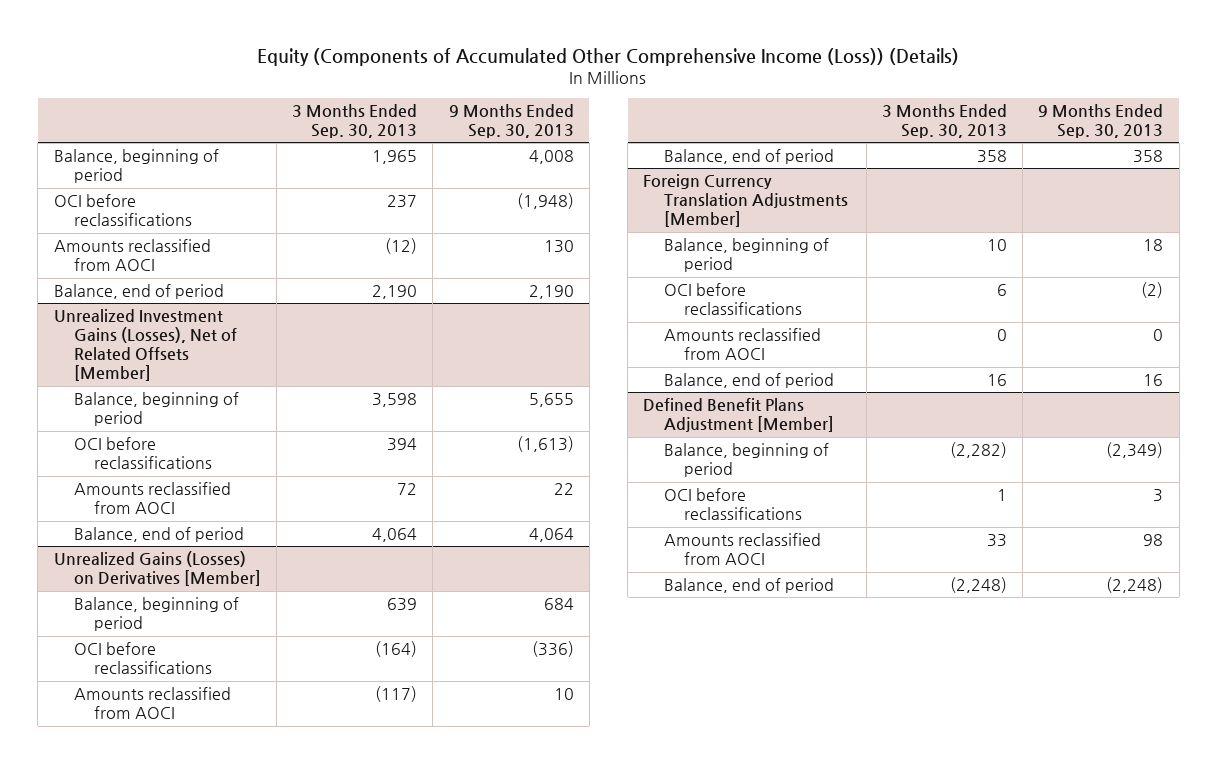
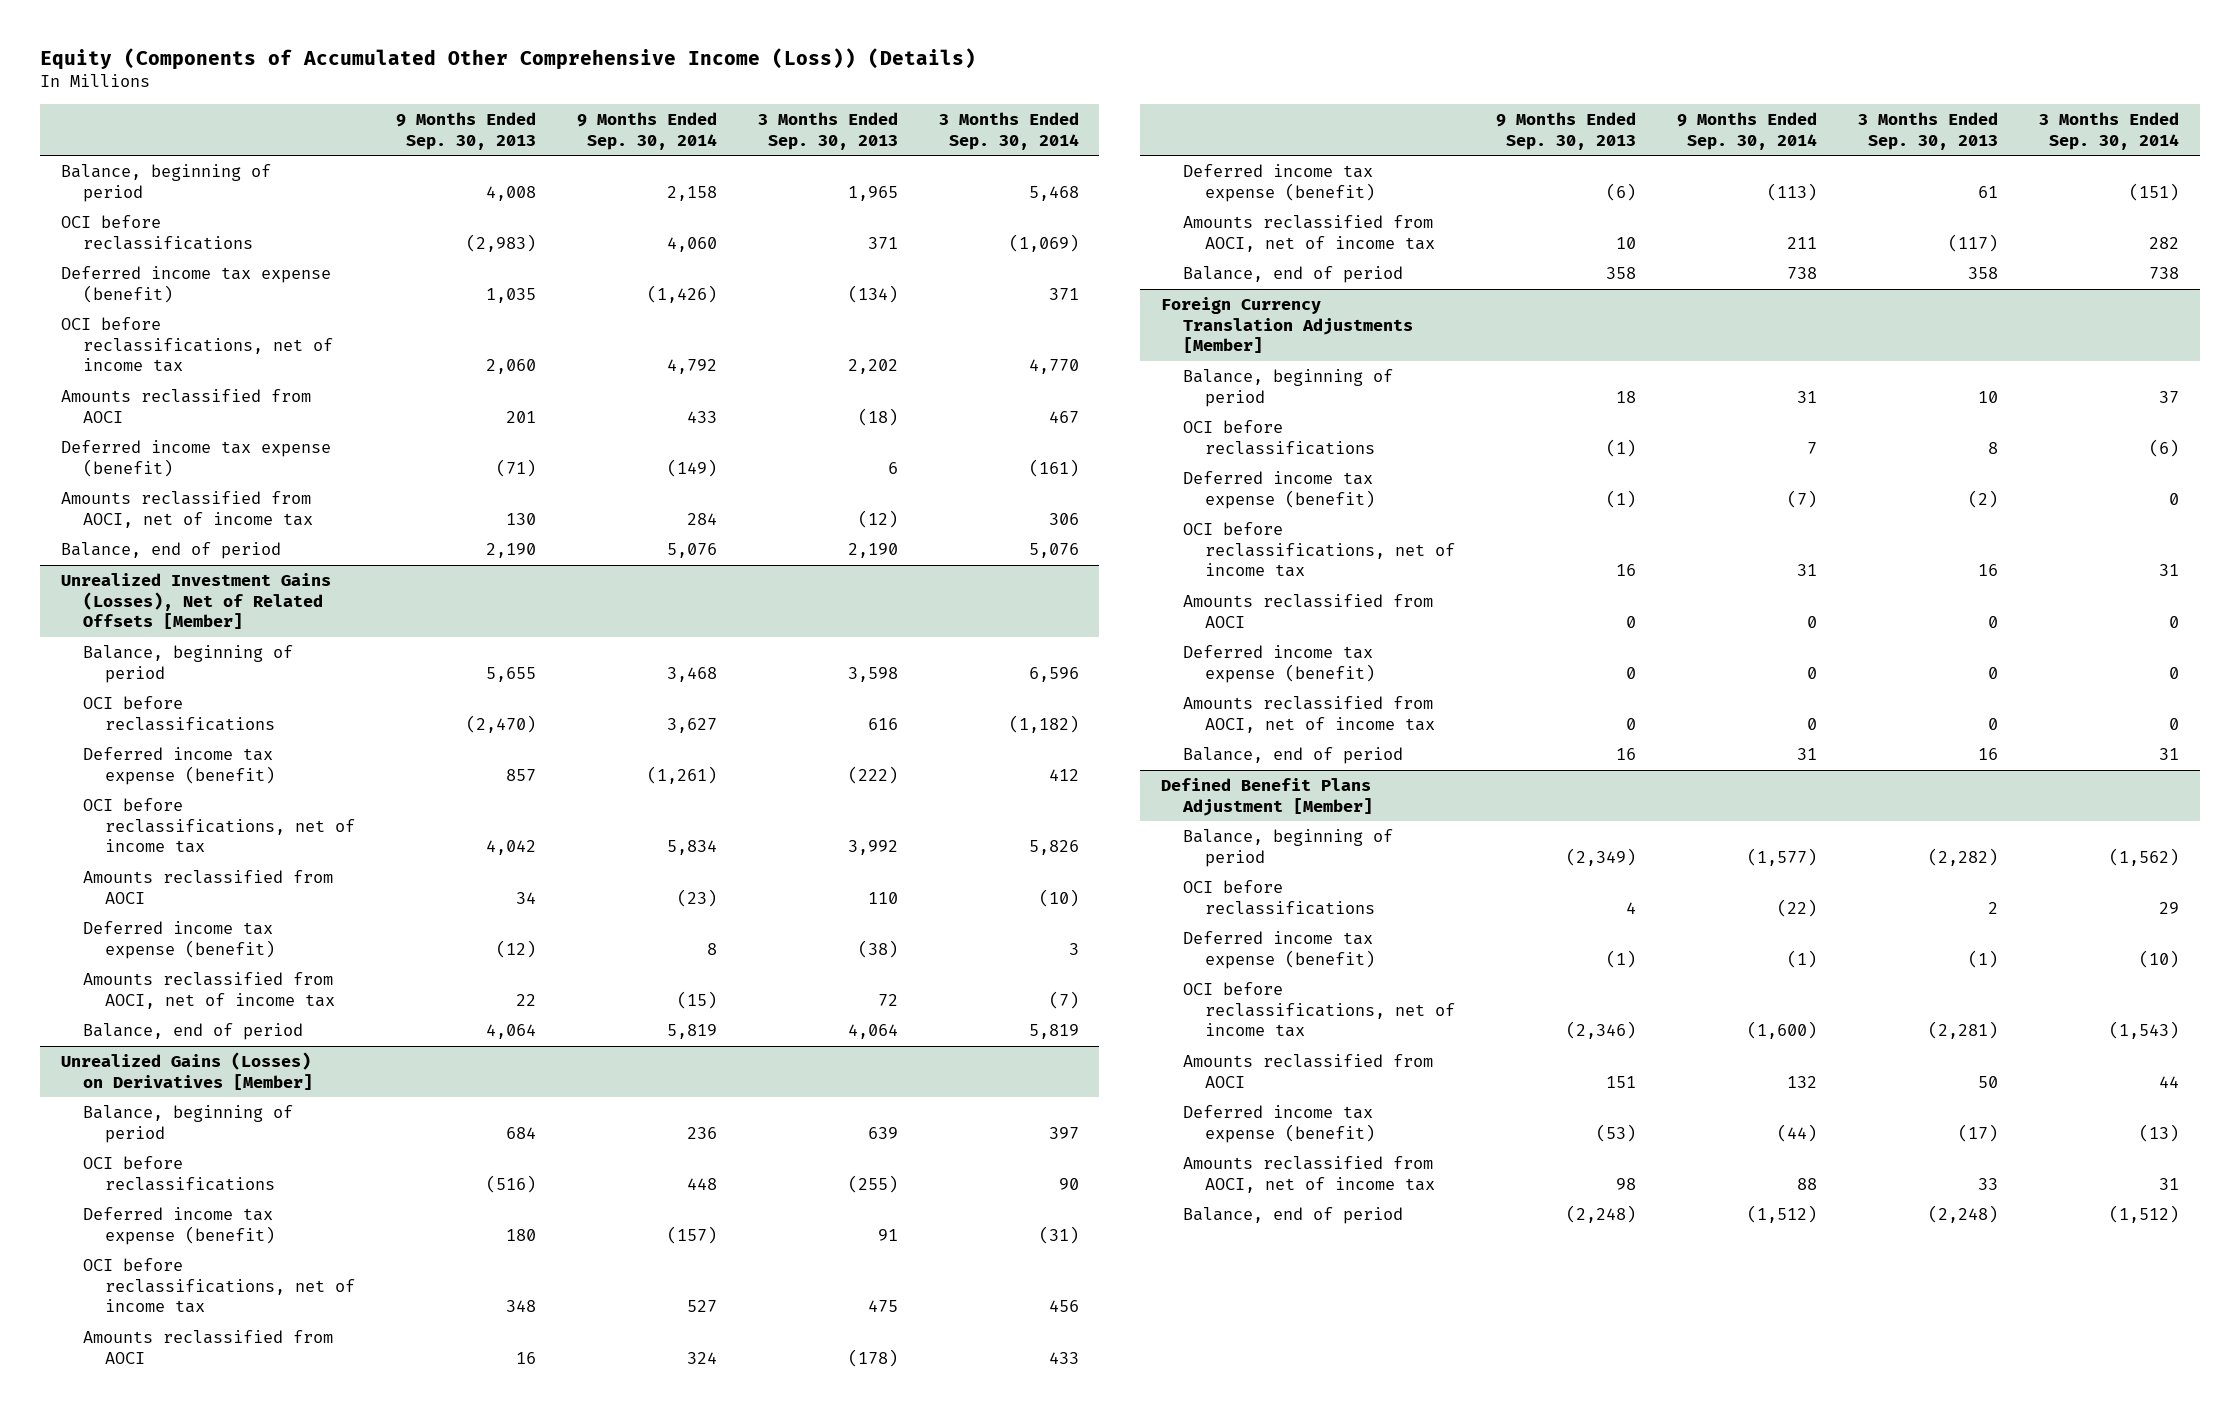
none -> [576,111,717,150] 9 Months Ended Sep. 30, 2014
none -> [938,111,1079,150] 3 Months Ended Sep. 30, 2014
[387,195,418,209] 237 -> [867,236,898,249] 371
[516,193,574,210] (1,948) -> [465,233,536,252] (2,983)
none -> [60,266,331,303] Deferred income tax expense (benefit)
none -> [60,317,333,373] OCI before reclassifications, net of income tax
[385,238,418,255] (12) -> [857,407,898,426] (18)
[543,240,574,254] 130 -> [505,410,536,423] 201
none -> [60,440,331,477] Deferred income tax expense (benefit)
none -> [60,491,313,528] Amounts reclassified from AOCI, net of income tax
[387,438,418,452] 394 -> [867,717,898,730] 616
[516,436,574,453] (1,613) -> [465,714,536,733] (2,470)
none -> [82,747,275,785] Deferred income tax expense (benefit)
none -> [82,798,355,854] OCI before reclassifications, net of income tax
[397,483,418,496] 72 -> [867,891,898,904] 110
[553,483,574,496] 22 -> [515,891,536,904] 34
none -> [82,921,275,959] Deferred income tax expense (benefit)
none -> [82,972,335,1009] Amounts reclassified from AOCI, net of income tax
[375,641,418,658] (164) -> [847,1174,898,1193] (255)
[531,641,574,658] (336) -> [485,1174,536,1193] (516)
none -> [82,1207,275,1245] Deferred income tax expense (benefit)
none -> [82,1258,355,1314] OCI before reclassifications, net of income tax
[375,686,418,703] (117) -> [847,1348,898,1367] (178)
[553,688,574,701] 10 -> [515,1351,536,1364] 16
none -> [1182,164,1376,202] Deferred income tax expense (benefit)
none -> [1182,215,1436,252] Amounts reclassified from AOCI, net of income tax
[997,284,1008,297] 6 -> [1988,441,1999,454] 8
[1141,282,1164,299] (2) -> [1606,438,1637,457] (1)
none -> [1182,471,1376,509] Deferred income tax expense (benefit)
none -> [1182,522,1456,578] OCI before reclassifications, net of income tax
none -> [1182,645,1376,683] Deferred income tax expense (benefit)
none -> [1182,696,1436,733] Amounts reclassified from AOCI, net of income tax
[997,489,1008,502] 1 -> [1988,901,1999,914] 2
[1153,489,1164,503] 3 -> [1626,901,1637,914] 4
none -> [1182,931,1376,969] Deferred income tax expense (benefit)
none -> [1182,982,1456,1038] OCI before reclassifications, net of income tax
[987,534,1008,548] 33 -> [1978,1075,1999,1088] 50
[1143,534,1164,547] 98 -> [1606,1075,1637,1088] 151
none -> [1182,1105,1376,1143] Deferred income tax expense (benefit)
none -> [1182,1156,1436,1193] Amounts reclassified from AOCI, net of income tax

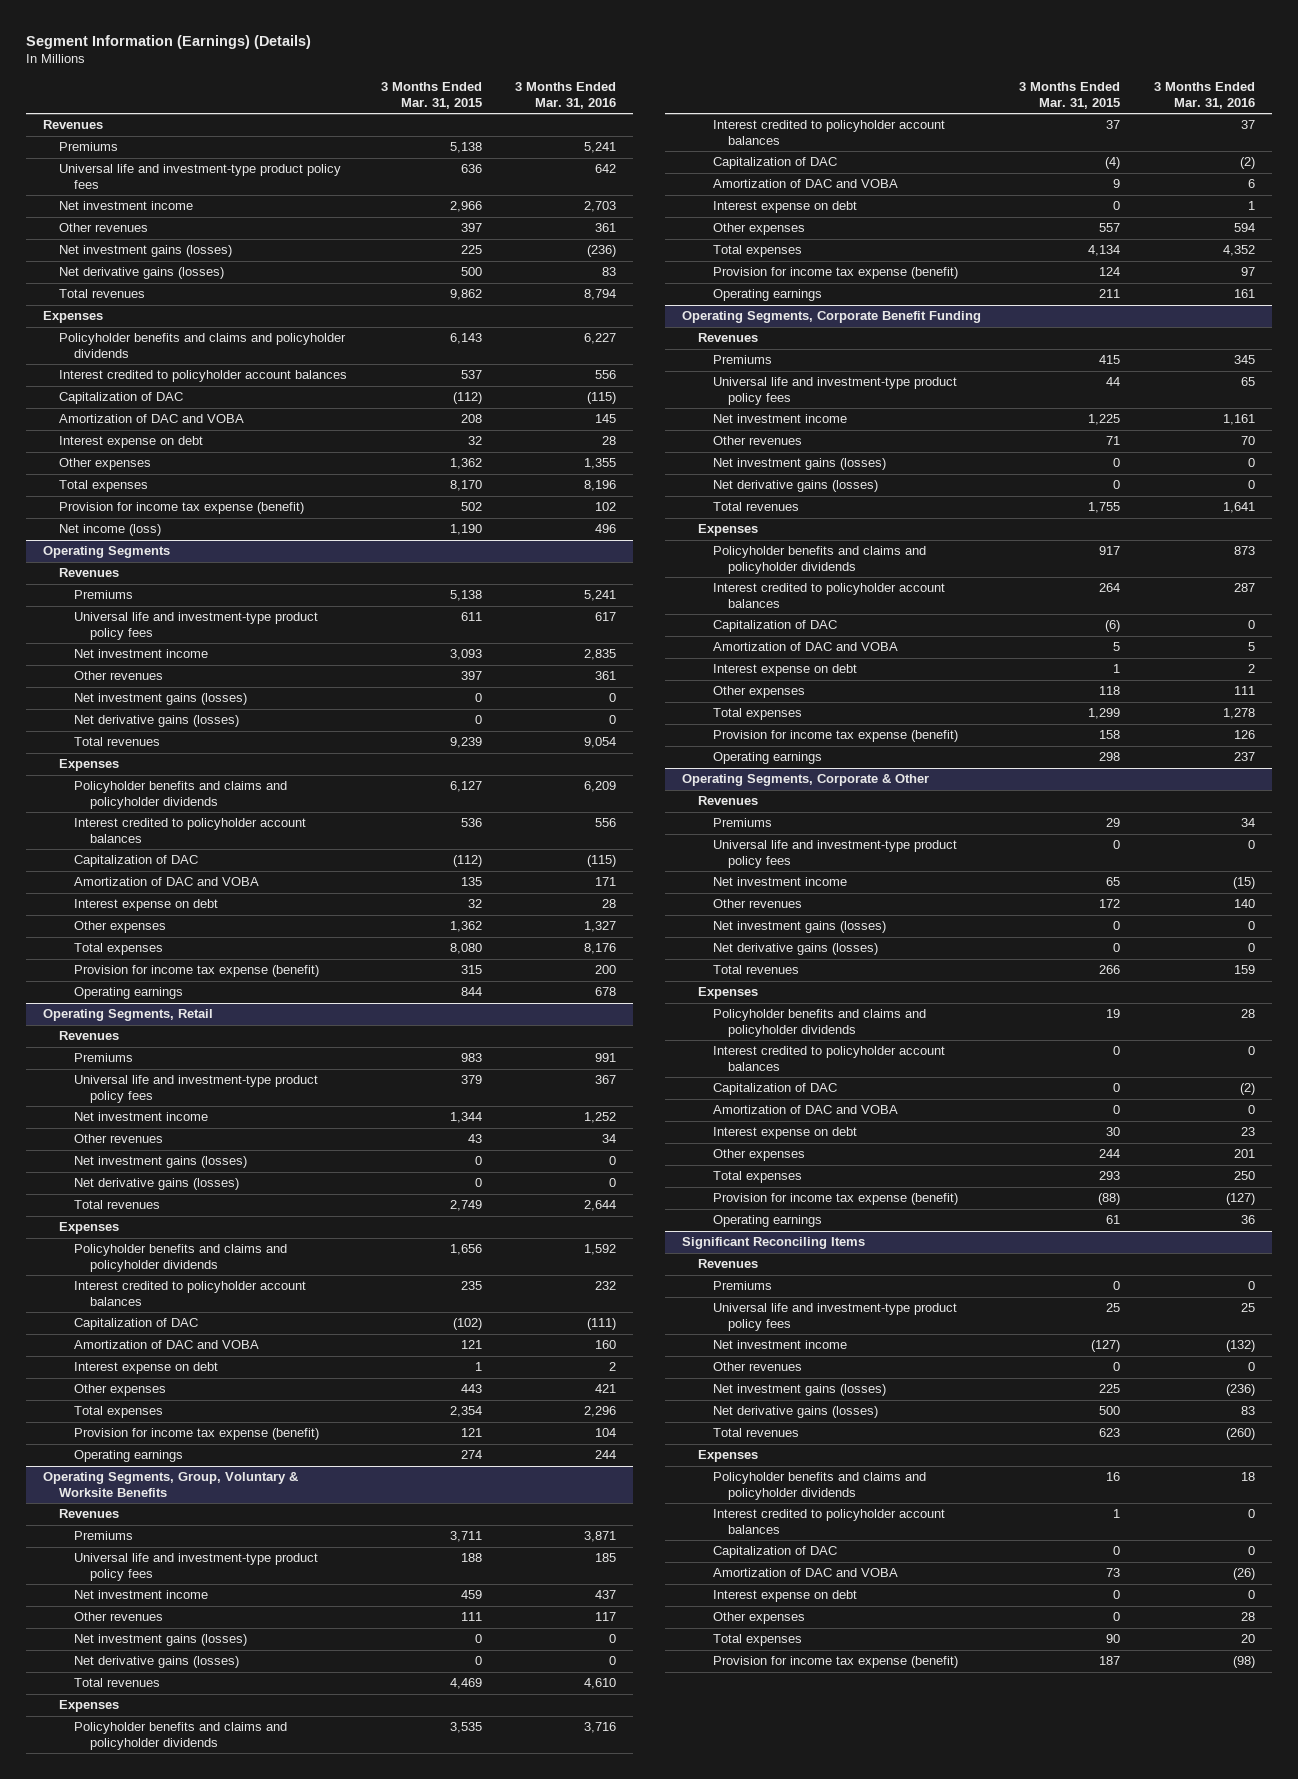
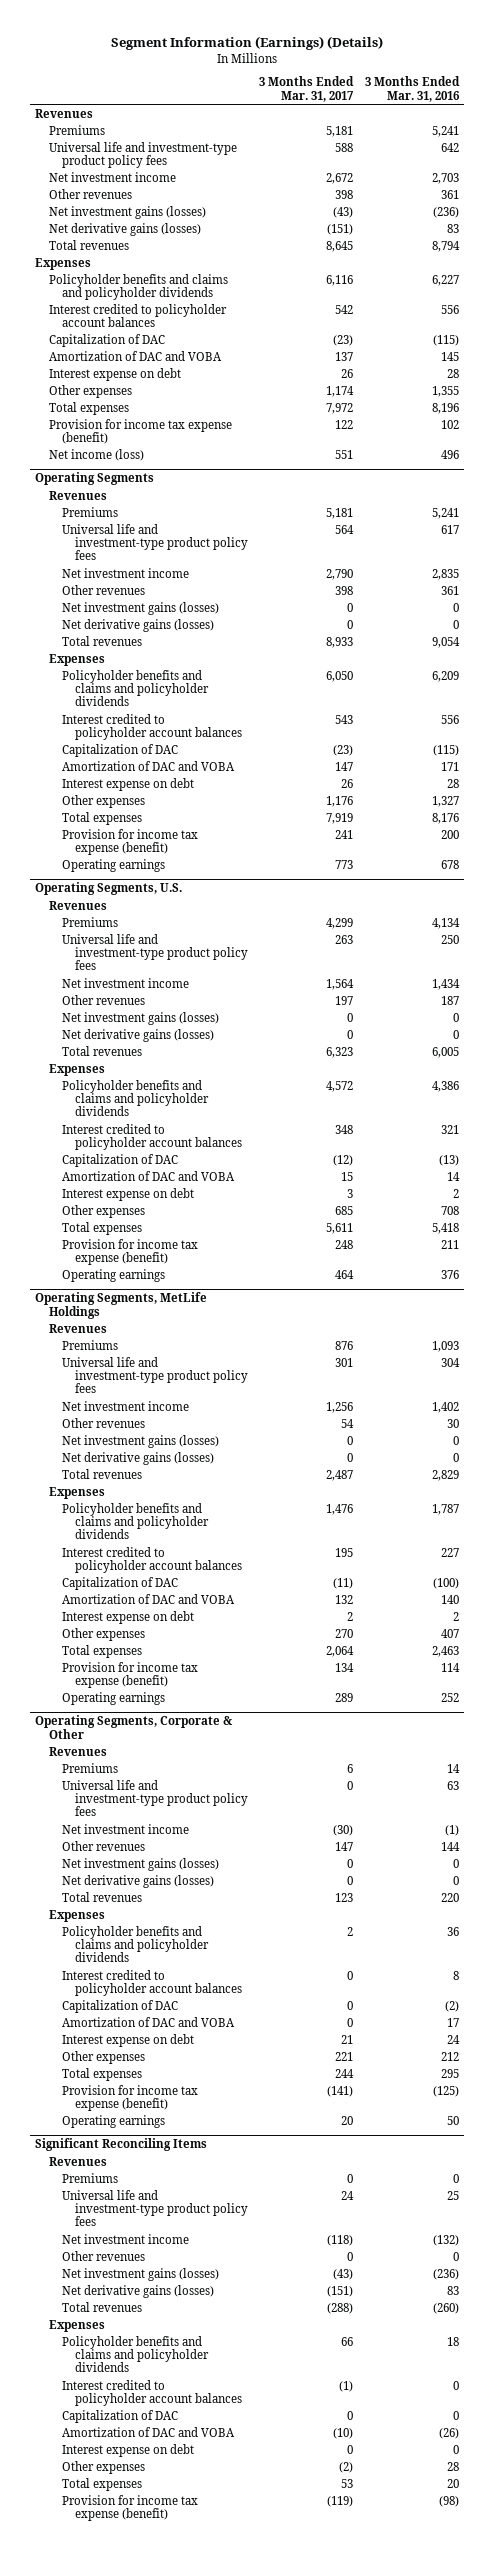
[380,82,482,109] 3 Months Ended Mar. 31, 2015 -> none
none -> [259,76,355,102] 3 Months Ended Mar. 31, 2017
[43,1009,214,1022] Operating Segments, Retail -> none
none -> [35,882,183,896] Operating Segments, U.S.
[595,1053,617,1063] 991 -> [431,917,460,929] 4,134
[595,1075,617,1085] 367 -> [440,934,459,944] 250
[584,1112,617,1124] 1,252 -> [431,978,460,990] 1,434
[602,1134,617,1144] 34 -> [440,995,459,1005] 187
[584,1200,617,1212] 2,644 -> [431,1046,459,1058] 6,005
[584,1244,617,1256] 1,592 -> [431,1080,459,1092] 4,386
[595,1281,617,1291] 232 -> [440,1124,459,1134] 321
[587,1318,617,1331] (111) -> [438,1154,459,1166] (13)
[595,1340,617,1350] 160 -> [446,1171,460,1181] 14
[43,1472,299,1497] Operating Segments, Group, Voluntary & Worksite Benefits -> none
[58,1509,119,1519] Revenues -> none
[74,1531,134,1541] Premiums -> none
[74,1553,319,1581] Universal life and investment-type product policy fees -> none
[74,1590,209,1600] Net investment income -> none
[74,1612,164,1622] Other revenues -> none
[74,1634,248,1647] Net investment gains (losses) -> none
[74,1656,240,1669] Net derivative gains (losses) -> none
[74,1678,161,1688] Total revenues -> none
[58,1700,119,1713] Expenses -> none
[74,1722,288,1750] Policyholder benefits and claims and policyholder dividends -> none
[713,120,946,145] Interest credited to policyholder account balances -> none
[713,157,838,170] Capitalization of DAC -> none
[713,179,899,189] Amortization of DAC and VOBA -> none
[713,201,858,214] Interest expense on debt -> none
[713,223,806,236] Other expenses -> none
[713,245,803,258] Total expenses -> none
[713,267,959,280] Provision for income tax expense (benefit) -> none
[713,289,823,302] Operating earnings -> none
[682,311,982,324] Operating Segments, Corporate Benefit Funding -> none
[595,1384,617,1394] 421 -> [440,1205,459,1215] 708
[584,1406,617,1418] 2,296 -> [431,1222,459,1234] 5,418
[595,1428,617,1438] 104 -> [440,1239,459,1249] 211
[595,1450,617,1460] 244 -> [440,1269,459,1279] 376
none -> [35,1292,208,1319] Operating Segments, MetLife Holdings
[1234,355,1256,365] 345 -> [431,1340,459,1352] 1,093
[1241,377,1256,387] 65 -> [440,1357,460,1367] 304
[1223,414,1256,426] 1,161 -> [431,1401,459,1413] 1,402
[1241,436,1256,446] 70 -> [446,1418,459,1428] 30
[1223,502,1256,514] 1,641 -> [431,1469,459,1481] 2,829
[1234,546,1256,556] 873 -> [431,1503,459,1515] 1,787
[1234,583,1256,593] 287 -> [440,1547,459,1557] 227
[1248,620,1256,630] 0 -> [432,1577,459,1589] (100)
[1248,642,1256,652] 5 -> [440,1594,459,1604] 140
[1234,686,1256,696] 111 -> [440,1628,459,1638] 407
[1223,708,1256,720] 1,278 -> [431,1645,459,1657] 2,463
[1234,730,1256,740] 126 -> [440,1662,460,1672] 114
[1234,752,1256,762] 237 -> [440,1692,459,1702] 252
[1241,818,1256,828] 34 -> [446,1763,460,1773] 14
[1248,840,1256,850] 0 -> [446,1780,459,1790] 63
[1233,877,1256,890] (15) -> [444,1824,459,1836] (1)
[1234,899,1256,909] 140 -> [440,1841,460,1851] 144
[1234,965,1256,975] 159 -> [440,1892,459,1902] 220
[1241,1009,1256,1019] 28 -> [446,1926,459,1936] 36
[1248,1046,1256,1056] 0 -> [452,1970,459,1980] 8
[1248,1105,1256,1115] 0 -> [446,2017,459,2027] 17
[1241,1127,1256,1137] 23 -> [446,2034,460,2044] 24
[1234,1149,1256,1159] 201 -> [440,2051,459,2061] 212
[1234,1171,1256,1181] 250 -> [440,2068,459,2078] 295
[1226,1193,1256,1206] (127) -> [432,2085,459,2097] (125)
[1241,1215,1256,1225] 36 -> [446,2115,459,2125] 50

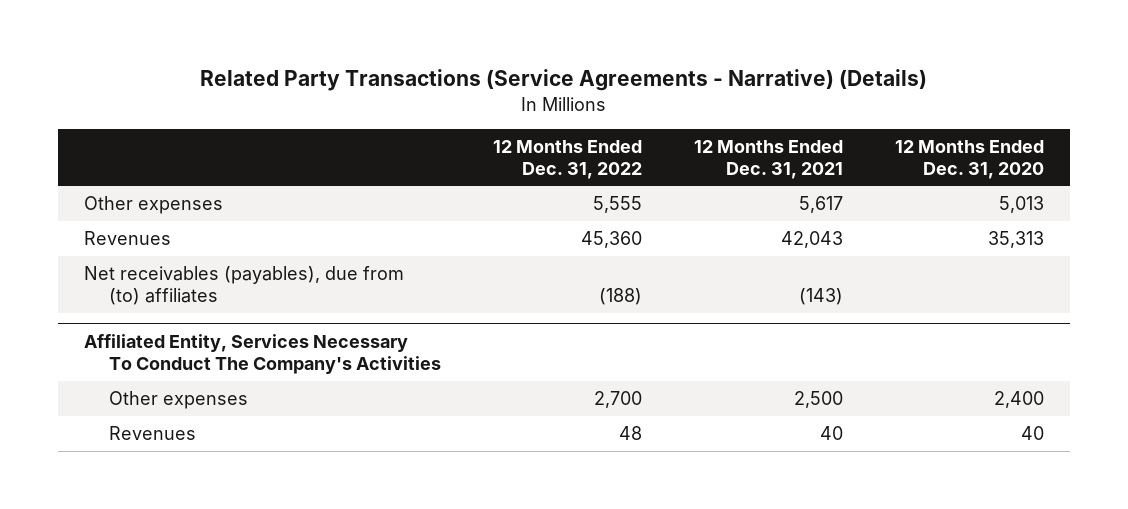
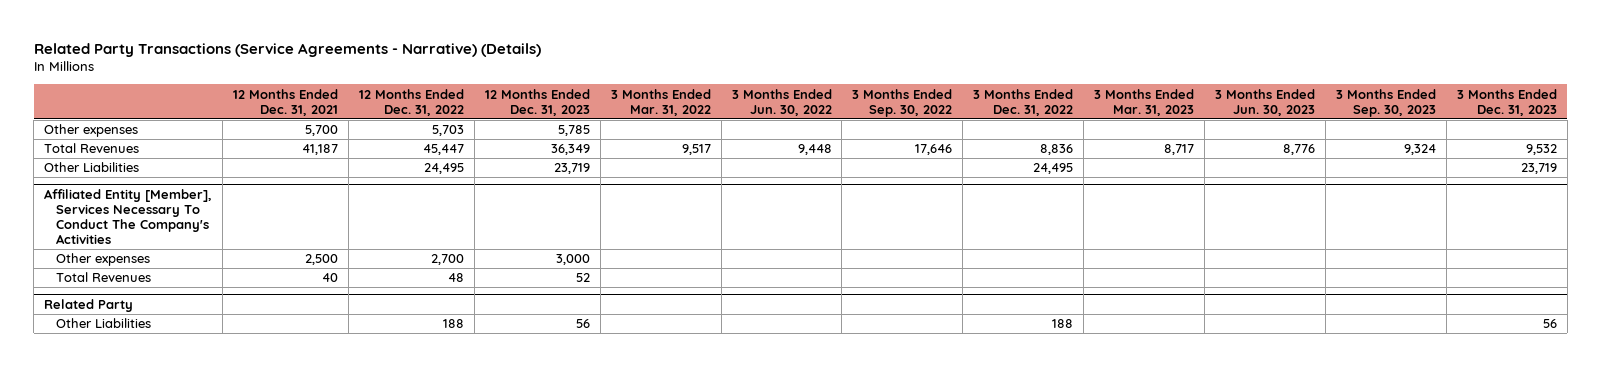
[895,139,1045,179] 12 Months Ended Dec. 31, 2020 -> none
none -> [484,88,590,116] 12 Months Ended Dec. 31, 2023
none -> [610,88,711,116] 3 Months Ended Mar. 31, 2022
none -> [731,88,832,116] 3 Months Ended Jun. 30, 2022
none -> [852,88,953,117] 3 Months Ended Sep. 30, 2022
none -> [973,88,1074,116] 3 Months Ended Dec. 31, 2022
none -> [1094,88,1195,116] 3 Months Ended Mar. 31, 2023
none -> [1214,88,1315,116] 3 Months Ended Jun. 30, 2023
none -> [1335,88,1436,117] 3 Months Ended Sep. 30, 2023
none -> [1456,88,1557,116] 3 Months Ended Dec. 31, 2023
[83,266,404,305] Net receivables (payables), due from (to) affiliates -> none
[593,196,643,214] 5,555 -> [431,125,464,137] 5,703
[799,196,844,214] 5,617 -> [305,125,339,137] 5,700
[83,231,171,246] Revenues -> [44,143,140,154] Total Revenues
[581,231,643,249] 45,360 -> [422,144,464,156] 45,447
[781,231,844,249] 42,043 -> [302,144,339,156] 41,187
none -> [44,162,140,173] Other Liabilities
[83,333,442,374] Affiliated Entity, Services Necessary To Conduct The Company's Activities -> [44,188,213,244] Affiliated Entity [Member], Services Necessary To Conduct The Company's Activities
[109,426,197,441] Revenues -> [56,272,152,283] Total Revenues
none -> [44,298,134,312] Related Party
none -> [56,318,152,329] Other Liabilities

